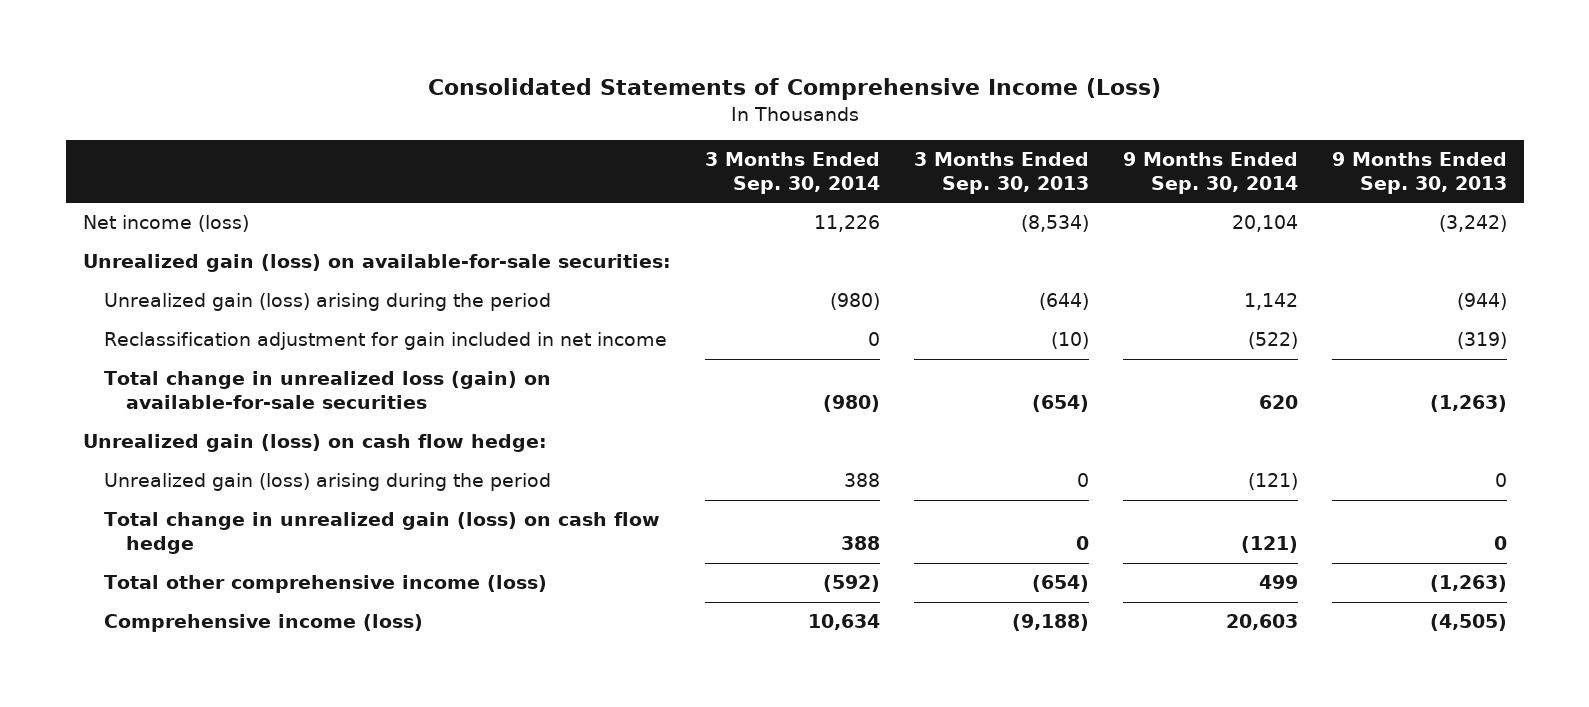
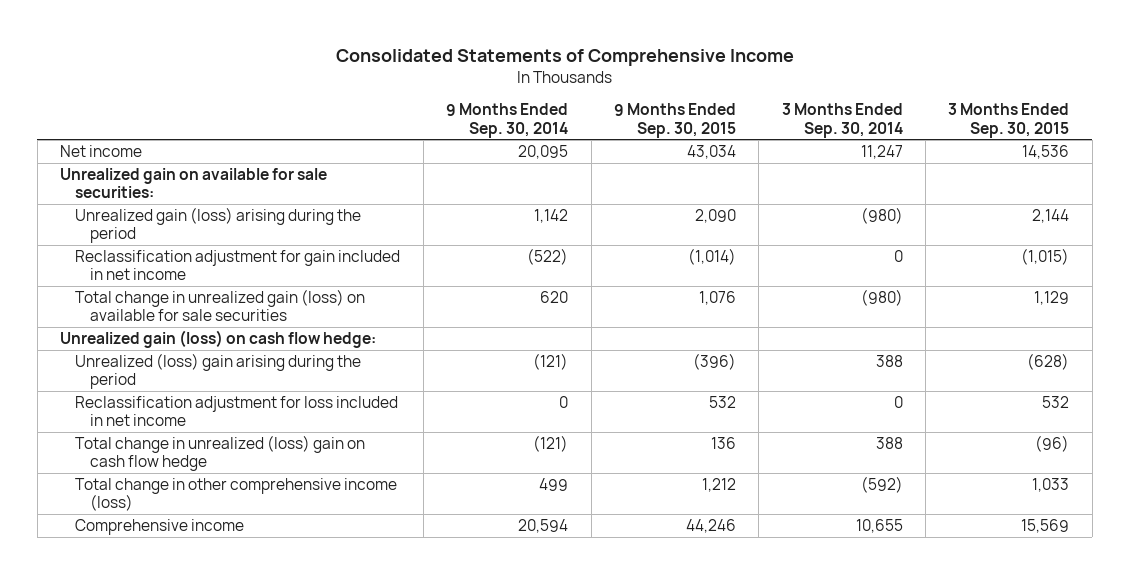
[427,78,1161,101] Consolidated Statements of Comprehensive Income (Loss) -> [335,48,794,66] Consolidated Statements of Comprehensive Income
[913,152,1089,195] 3 Months Ended Sep. 30, 2013 -> none
[1331,152,1507,195] 9 Months Ended Sep. 30, 2013 -> none
none -> [613,103,736,138] 9 Months Ended Sep. 30, 2015
none -> [948,103,1070,138] 3 Months Ended Sep. 30, 2015
[82,215,249,233] Net income (loss) -> [60,145,143,158] Net income
[813,215,880,233] 11,226 -> [860,145,903,160] 11,247
[1231,215,1298,233] 20,104 -> [518,145,569,160] 20,095
[82,254,671,273] Unrealized gain (loss) on available-for-sale securities: -> [60,168,328,199] Unrealized gain on available for sale securities:
[104,371,552,410] Total change in unrealized loss (gain) on available-for-sale securities -> [75,289,366,322] Total change in unrealized gain (loss) on available for sale securities
[104,473,552,492] Unrealized gain (loss) arising during the period -> [75,353,362,390] Unrealized (loss) gain arising during the period
none -> [75,396,399,427] Reclassification adjustment for loss included in net income
[104,512,661,555] Total change in unrealized gain (loss) on cash flow hedge -> [75,435,366,472] Total change in unrealized (loss) gain on cash flow hedge
[104,575,548,594] Total other comprehensive income (loss) -> [75,478,398,512] Total change in other comprehensive income (loss)
[104,614,424,633] Comprehensive income (loss) -> [75,519,245,536] Comprehensive income
[807,614,880,631] 10,634 -> [855,519,903,534] 10,655
[1225,614,1298,631] 20,603 -> [518,519,569,534] 20,594

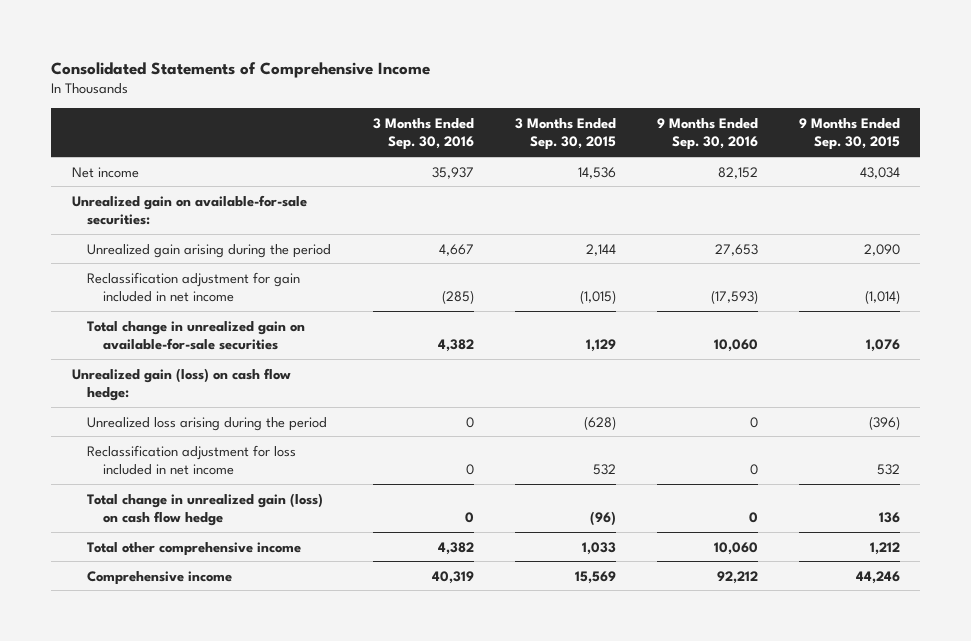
[446,103,569,138] 9 Months Ended Sep. 30, 2014 -> none
[781,103,903,138] 3 Months Ended Sep. 30, 2014 -> none
none -> [372,117,474,151] 3 Months Ended Sep. 30, 2016
none -> [656,117,758,151] 9 Months Ended Sep. 30, 2016
[60,168,328,199] Unrealized gain on available for sale securities: -> [71,194,307,226] Unrealized gain on available-for-sale securities:
[75,207,362,244] Unrealized gain (loss) arising during the period -> [87,243,332,258] Unrealized gain arising during the period
[75,289,366,322] Total change in unrealized gain (loss) on available for sale securities -> [87,320,306,351] Total change in unrealized gain on available-for-sale securities
[75,353,362,390] Unrealized (loss) gain arising during the period -> [87,416,328,431] Unrealized loss arising during the period
[75,435,366,472] Total change in unrealized (loss) gain on cash flow hedge -> [87,492,324,527] Total change in unrealized gain (loss) on cash flow hedge
[75,478,398,512] Total change in other comprehensive income (loss) -> [87,541,302,556] Total other comprehensive income

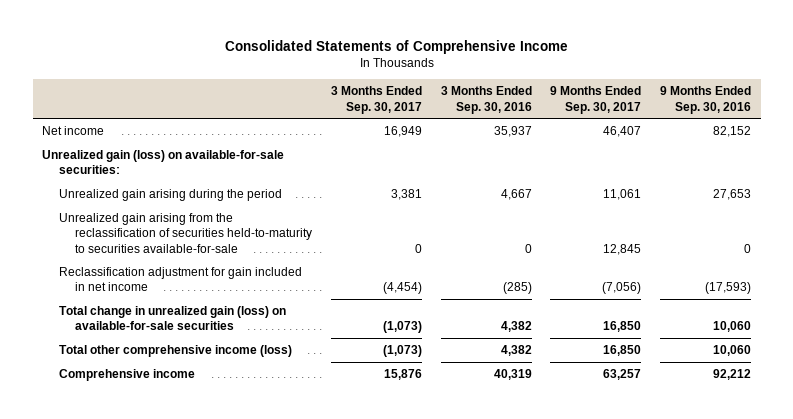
[514,117,616,151] 3 Months Ended Sep. 30, 2015 -> none
[798,117,900,151] 9 Months Ended Sep. 30, 2015 -> none
none -> [330,86,422,114] 3 Months Ended Sep. 30, 2017
none -> [550,86,642,114] 9 Months Ended Sep. 30, 2017
[71,194,307,226] Unrealized gain on available-for-sale securities: -> [41,149,284,175] Unrealized gain (loss) on available-for-sale securities:
none -> [58,212,313,253] Unrealized gain arising from the reclassification of securities held-to-maturity to securities available-for-sale
[71,367,291,402] Unrealized gain (loss) on cash flow hedge: -> none
[87,416,328,431] Unrealized loss arising during the period -> none
[87,444,297,476] Reclassification adjustment for loss included in net income -> none
[87,492,324,527] Total change in unrealized gain (loss) on cash flow hedge -> none
[87,320,306,351] Total change in unrealized gain on available-for-sale securities -> [58,305,286,331] Total change in unrealized gain (loss) on available-for-sale securities
[87,541,302,556] Total other comprehensive income -> [58,344,292,357] Total other comprehensive income (loss)

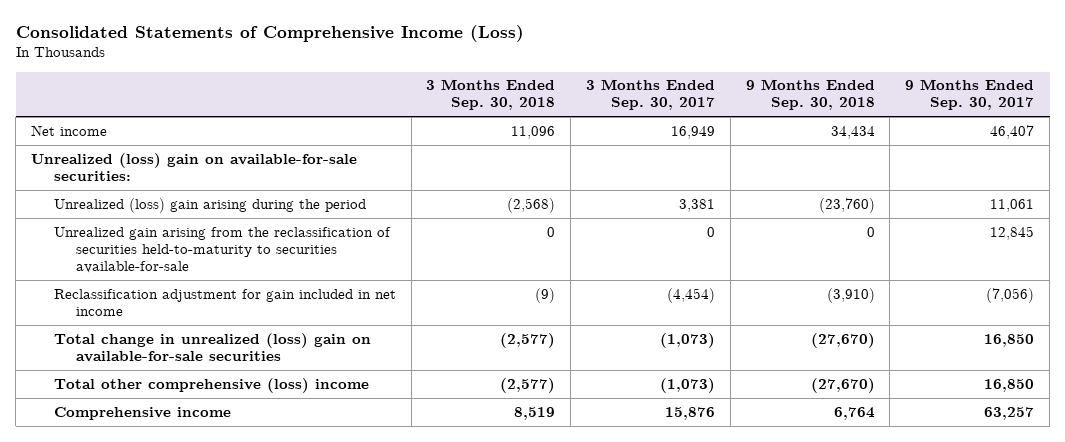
[224,40,568,55] Consolidated Statements of Comprehensive Income -> [15,25,524,43] Consolidated Statements of Comprehensive Income (Loss)
[440,86,532,114] 3 Months Ended Sep. 30, 2016 -> none
[660,86,752,114] 9 Months Ended Sep. 30, 2016 -> none
none -> [426,79,556,111] 3 Months Ended Sep. 30, 2018
none -> [745,79,875,111] 9 Months Ended Sep. 30, 2018
[41,149,284,175] Unrealized gain (loss) on available-for-sale securities: -> [31,152,358,181] Unrealized (loss) gain on available-for-sale securities:
[58,188,282,201] Unrealized gain arising during the period -> [53,197,366,213] Unrealized (loss) gain arising during the period
[58,305,286,331] Total change in unrealized gain (loss) on available-for-sale securities -> [53,332,371,362] Total change in unrealized (loss) gain on available-for-sale securities
[58,344,292,357] Total other comprehensive income (loss) -> [53,377,369,393] Total other comprehensive (loss) income

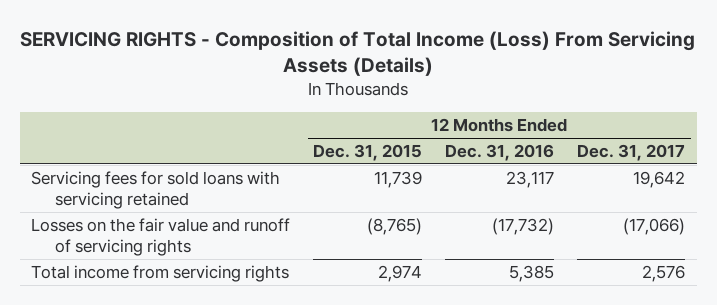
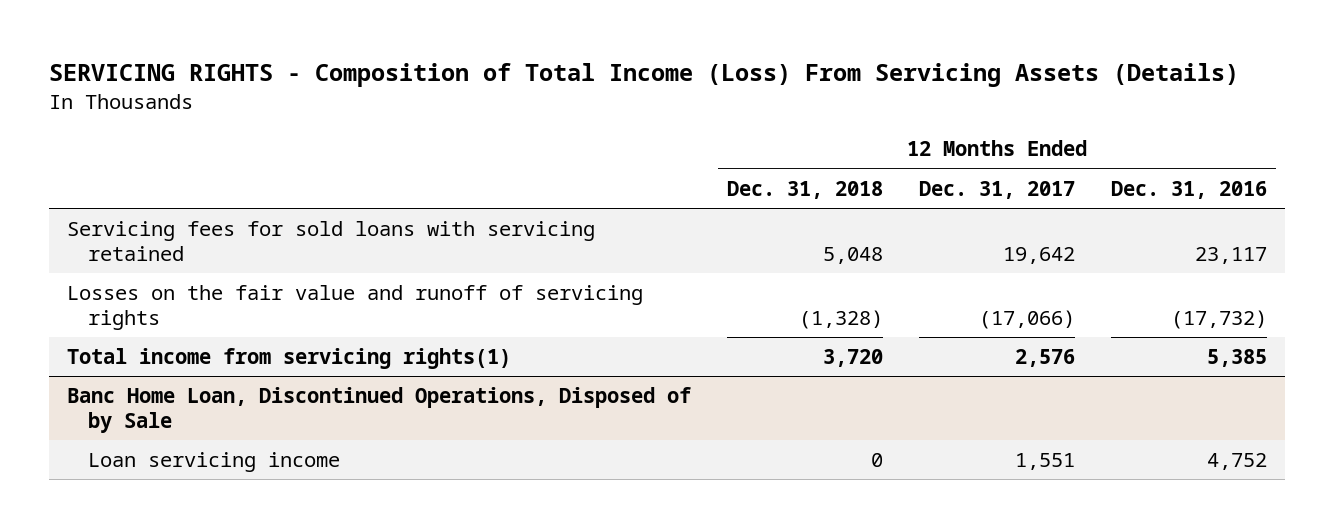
[313,143,423,161] Dec. 31, 2015 -> none
none -> [726,180,883,199] Dec. 31, 2018
[31,264,290,282] Total income from servicing rights -> [66,348,511,370] Total income from servicing rights(1)
none -> [66,387,691,433] Banc Home Loan, Discontinued Operations, Disposed of by Sale
none -> [87,452,340,473] Loan servicing income

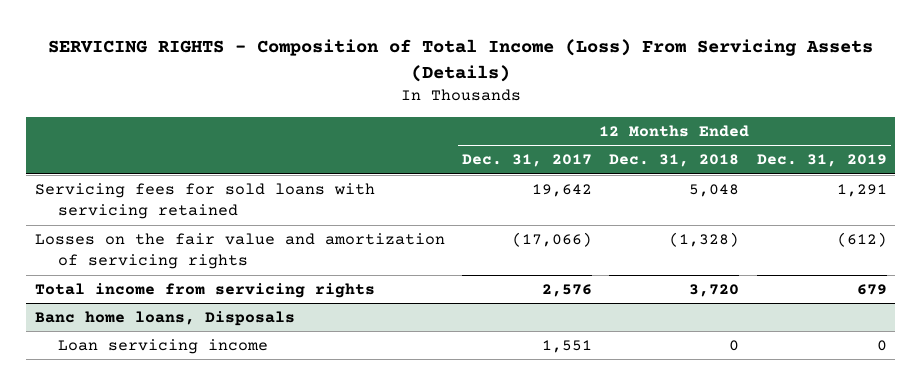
[1111,180,1268,199] Dec. 31, 2016 -> none
none -> [756,154,887,168] Dec. 31, 2019
[66,387,691,433] Banc Home Loan, Discontinued Operations, Disposed of by Sale -> none
[66,285,643,330] Losses on the fair value and runoff of servicing rights -> [34,233,445,270] Losses on the fair value and amortization of servicing rights
[66,348,511,370] Total income from servicing rights(1) -> [34,283,375,299] Total income from servicing rights
none -> [34,311,295,327] Banc home loans, Disposals

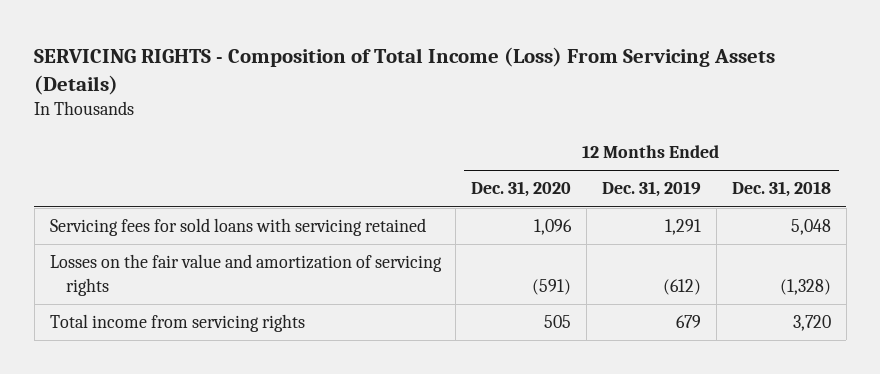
[462,154,593,168] Dec. 31, 2017 -> none
none -> [471,181,572,198] Dec. 31, 2020
[34,311,295,327] Banc home loans, Disposals -> none
[58,339,269,355] Loan servicing income -> none

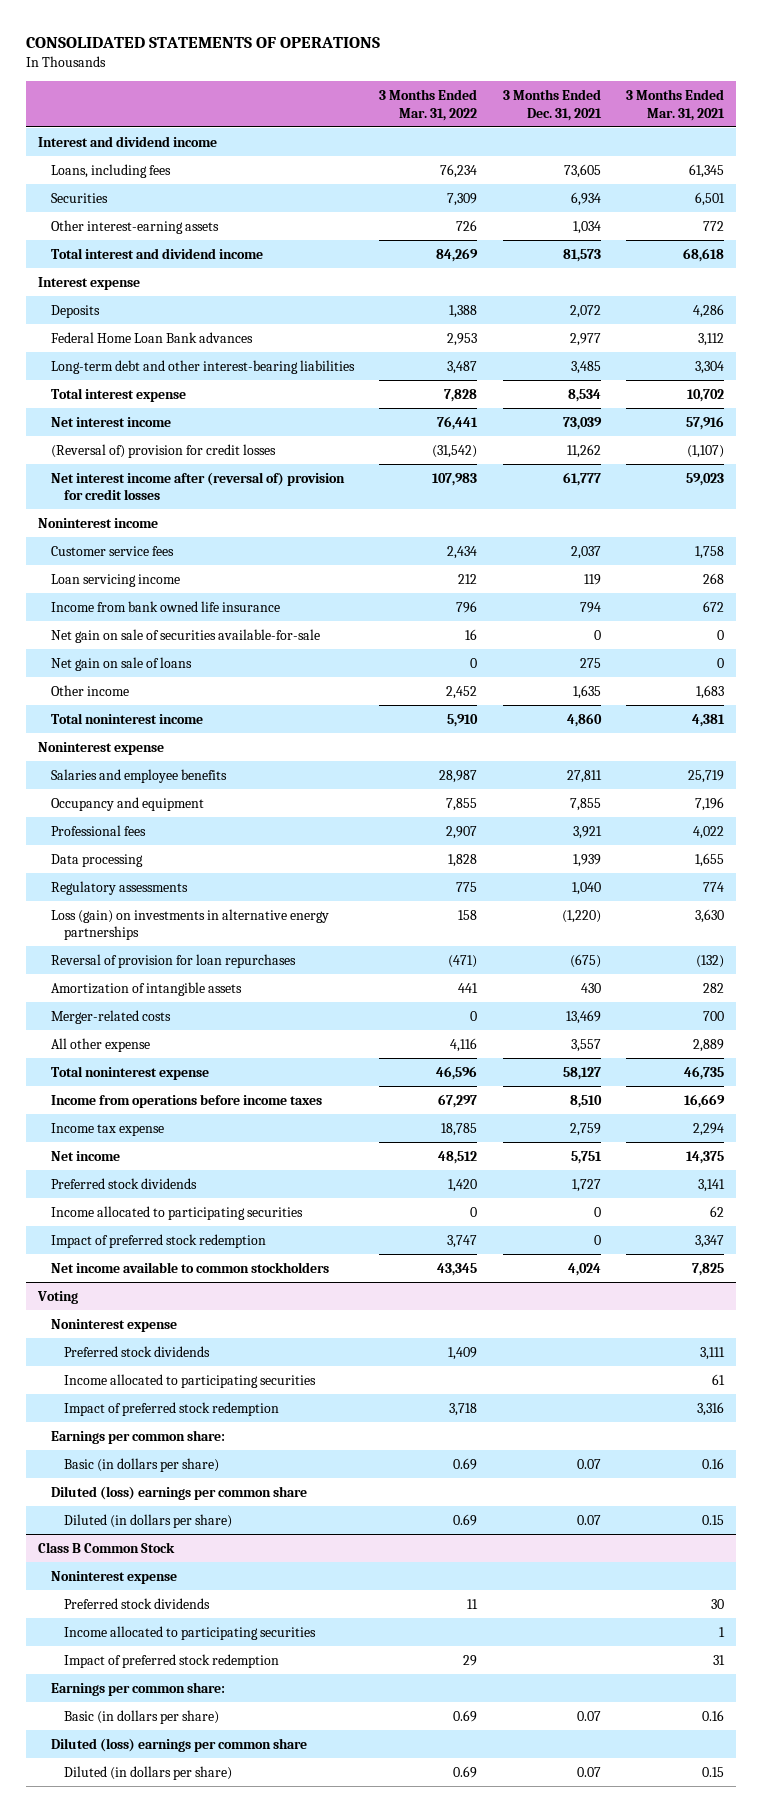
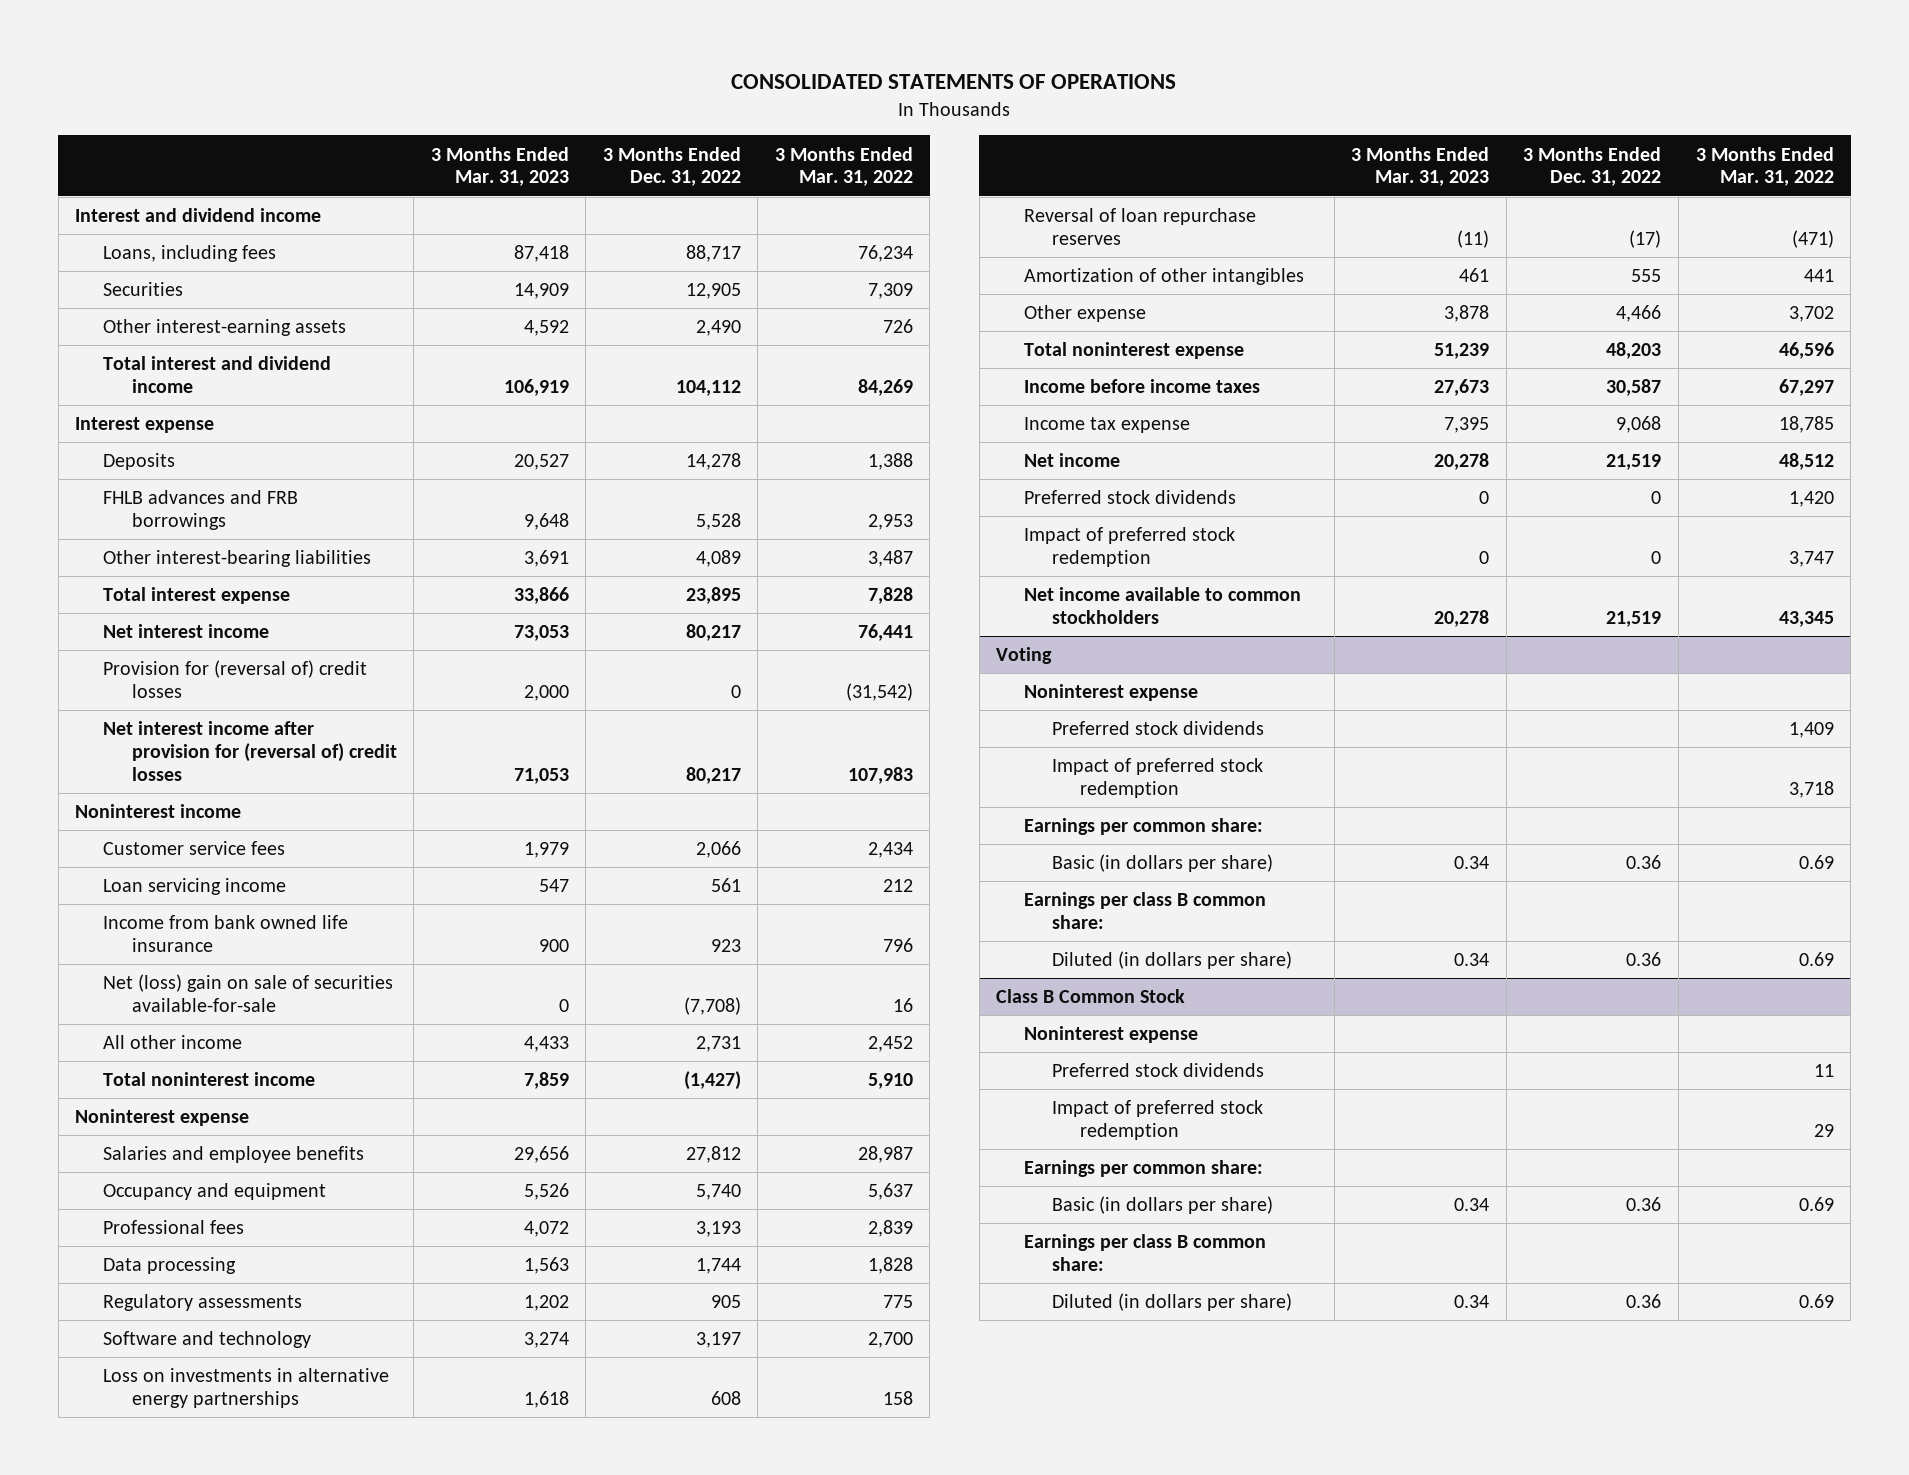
[502,89,602,121] 3 Months Ended Dec. 31, 2021 -> none
[625,89,725,121] 3 Months Ended Mar. 31, 2021 -> none
none -> [430,146,569,187] 3 Months Ended Mar. 31, 2023
none -> [602,146,741,187] 3 Months Ended Dec. 31, 2022
[51,331,254,343] Federal Home Loan Bank advances -> [103,490,299,530] FHLB advances and FRB borrowings
[51,359,356,374] Long-term debt and other interest-bearing liabilities -> [103,550,372,568] Other interest-bearing liabilities
[51,443,277,458] (Reversal of) provision for credit losses -> [103,660,368,698] Provision for (reversal of) credit losses
[51,471,346,501] Net interest income after (reversal of) provision for credit losses -> [103,721,397,781] Net interest income after provision for (reversal of) credit losses
[51,656,193,671] Net gain on sale of loans -> none
[51,628,321,643] Net gain on sale of securities available-for-sale -> [103,974,394,1012] Net (loss) gain on sale of securities available-for-sale
[51,684,130,696] Other income -> [103,1035,243,1050] All other income
[446,797,478,811] 7,855 -> [867,1183,913,1201] 5,637
[446,825,478,839] 2,907 -> [867,1220,913,1238] 2,839
[51,1009,172,1024] Merger-related costs -> none
none -> [103,1331,312,1349] Software and technology
[51,908,330,941] Loss (gain) on investments in alternative energy partnerships -> [103,1368,390,1408] Loss on investments in alternative energy partnerships
[51,953,297,968] Reversal of provision for loan repurchases -> [1024,208,1257,245] Reversal of loan repurchase reserves
[51,981,243,996] Amortization of intangible assets -> [1024,268,1305,286] Amortization of other intangibles
[51,1037,151,1052] All other expense -> [1024,305,1147,323] Other expense
[450,1037,478,1052] 4,116 -> [1788,306,1834,323] 3,702
[51,1093,323,1108] Income from operations before income taxes -> [1024,379,1261,394] Income before income taxes
[51,1205,304,1220] Income allocated to participating securities -> none
[64,1373,317,1388] Income allocated to participating securities -> none
[51,1485,308,1500] Diluted (loss) earnings per common share -> [1024,892,1267,929] Earnings per class B common share:
[64,1625,317,1640] Income allocated to participating securities -> none
[51,1737,308,1752] Diluted (loss) earnings per common share -> [1024,1234,1267,1271] Earnings per class B common share:

